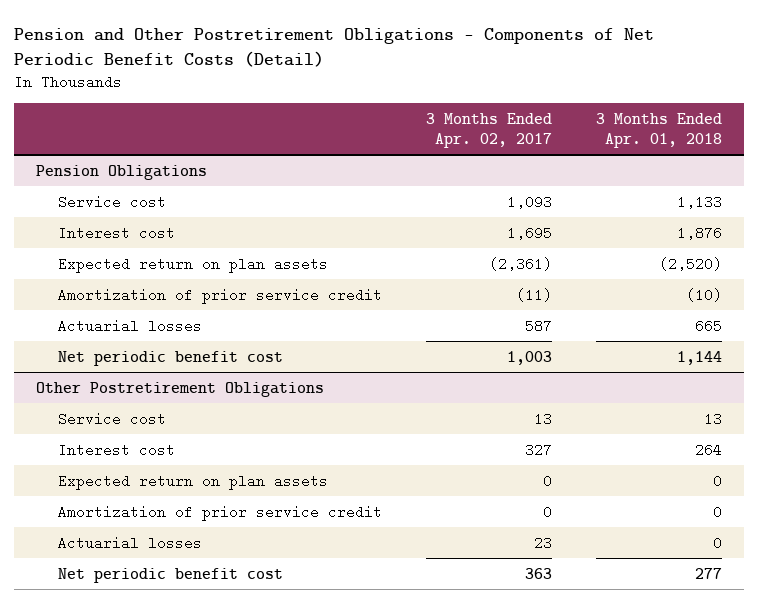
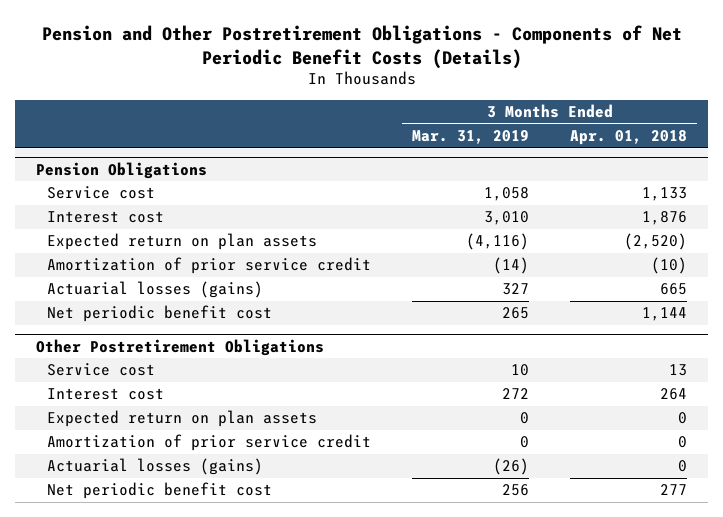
[14,27,655,67] Pension and Other Postretirement Obligations - Components of Net Periodic Benefit Costs (Detail) -> [41,24,682,69] Pension and Other Postretirement Obligations - Components of Net Periodic Benefit Costs (Details)
[425,112,552,148] 3 Months Ended Apr. 02, 2017 -> none
none -> [412,129,530,144] Mar. 31, 2019
[57,318,202,333] Actuarial losses -> [47,281,264,299] Actuarial losses (gains)
[57,535,202,550] Actuarial losses -> [47,458,264,476] Actuarial losses (gains)

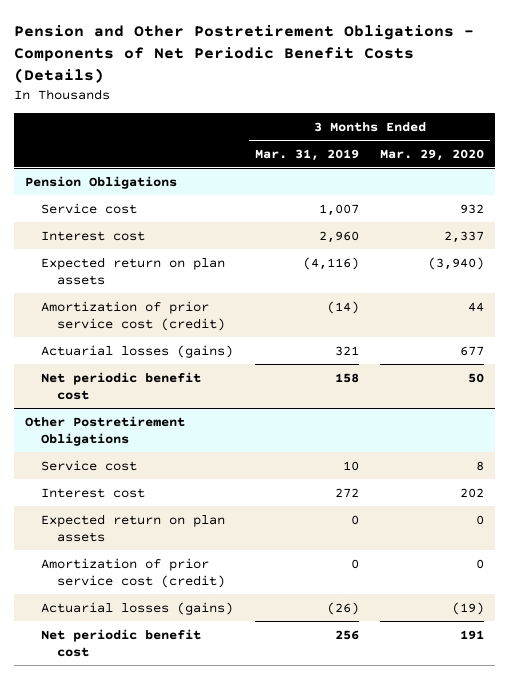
[570,129,688,145] Apr. 01, 2018 -> none
none -> [380,148,485,161] Mar. 29, 2020
[484,187,530,202] 1,058 -> [318,203,359,216] 1,007
[484,211,530,226] 3,010 -> [318,230,359,243] 2,960
[47,257,372,275] Amortization of prior service credit -> [40,300,226,331] Amortization of prior service cost (credit)
[502,283,530,296] 327 -> [334,345,359,356] 321
[502,307,530,320] 265 -> [334,372,359,383] 158
[47,434,372,452] Amortization of prior service credit -> [40,557,226,588] Amortization of prior service cost (credit)

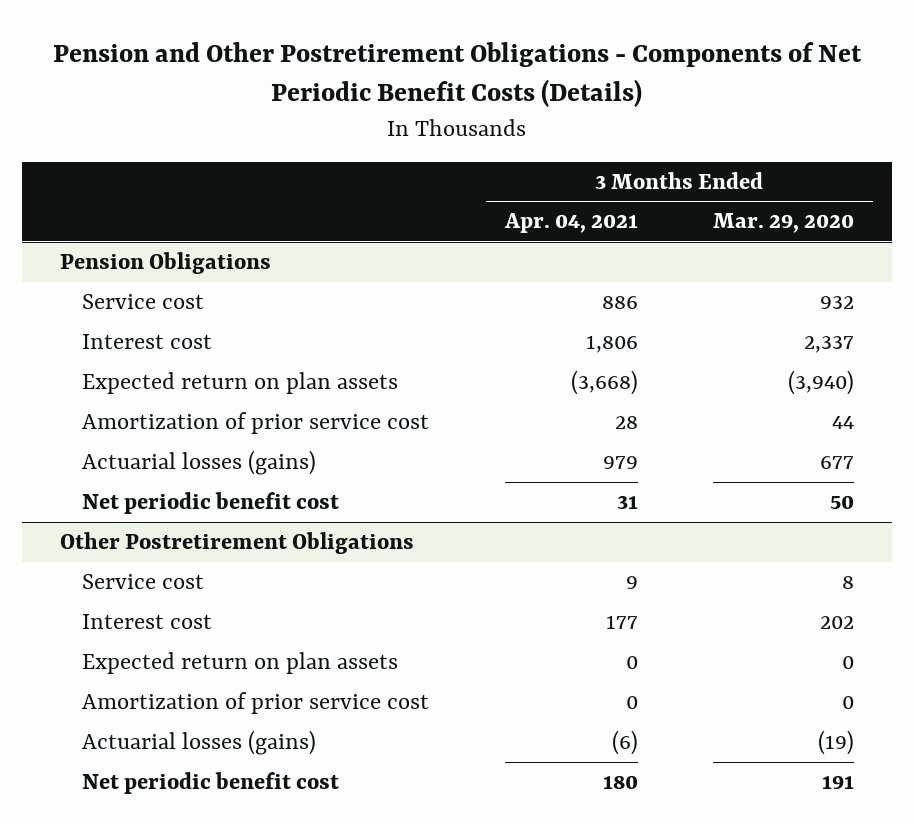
[254,148,359,161] Mar. 31, 2019 -> none
none -> [503,213,638,234] Apr. 04, 2021
[40,300,226,331] Amortization of prior service cost (credit) -> [82,412,430,435] Amortization of prior service cost
[40,557,226,588] Amortization of prior service cost (credit) -> [82,692,430,715] Amortization of prior service cost

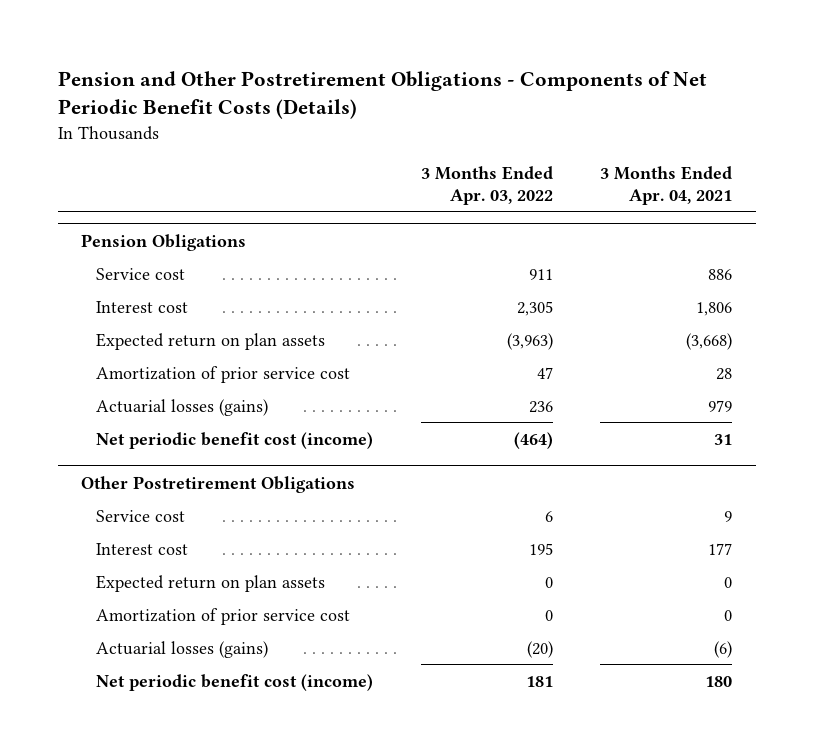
[713,213,855,234] Mar. 29, 2020 -> none
none -> [420,166,553,206] 3 Months Ended Apr. 03, 2022
[82,492,340,515] Net periodic benefit cost -> [96,431,374,449] Net periodic benefit cost (income)
[82,772,340,795] Net periodic benefit cost -> [96,673,374,691] Net periodic benefit cost (income)

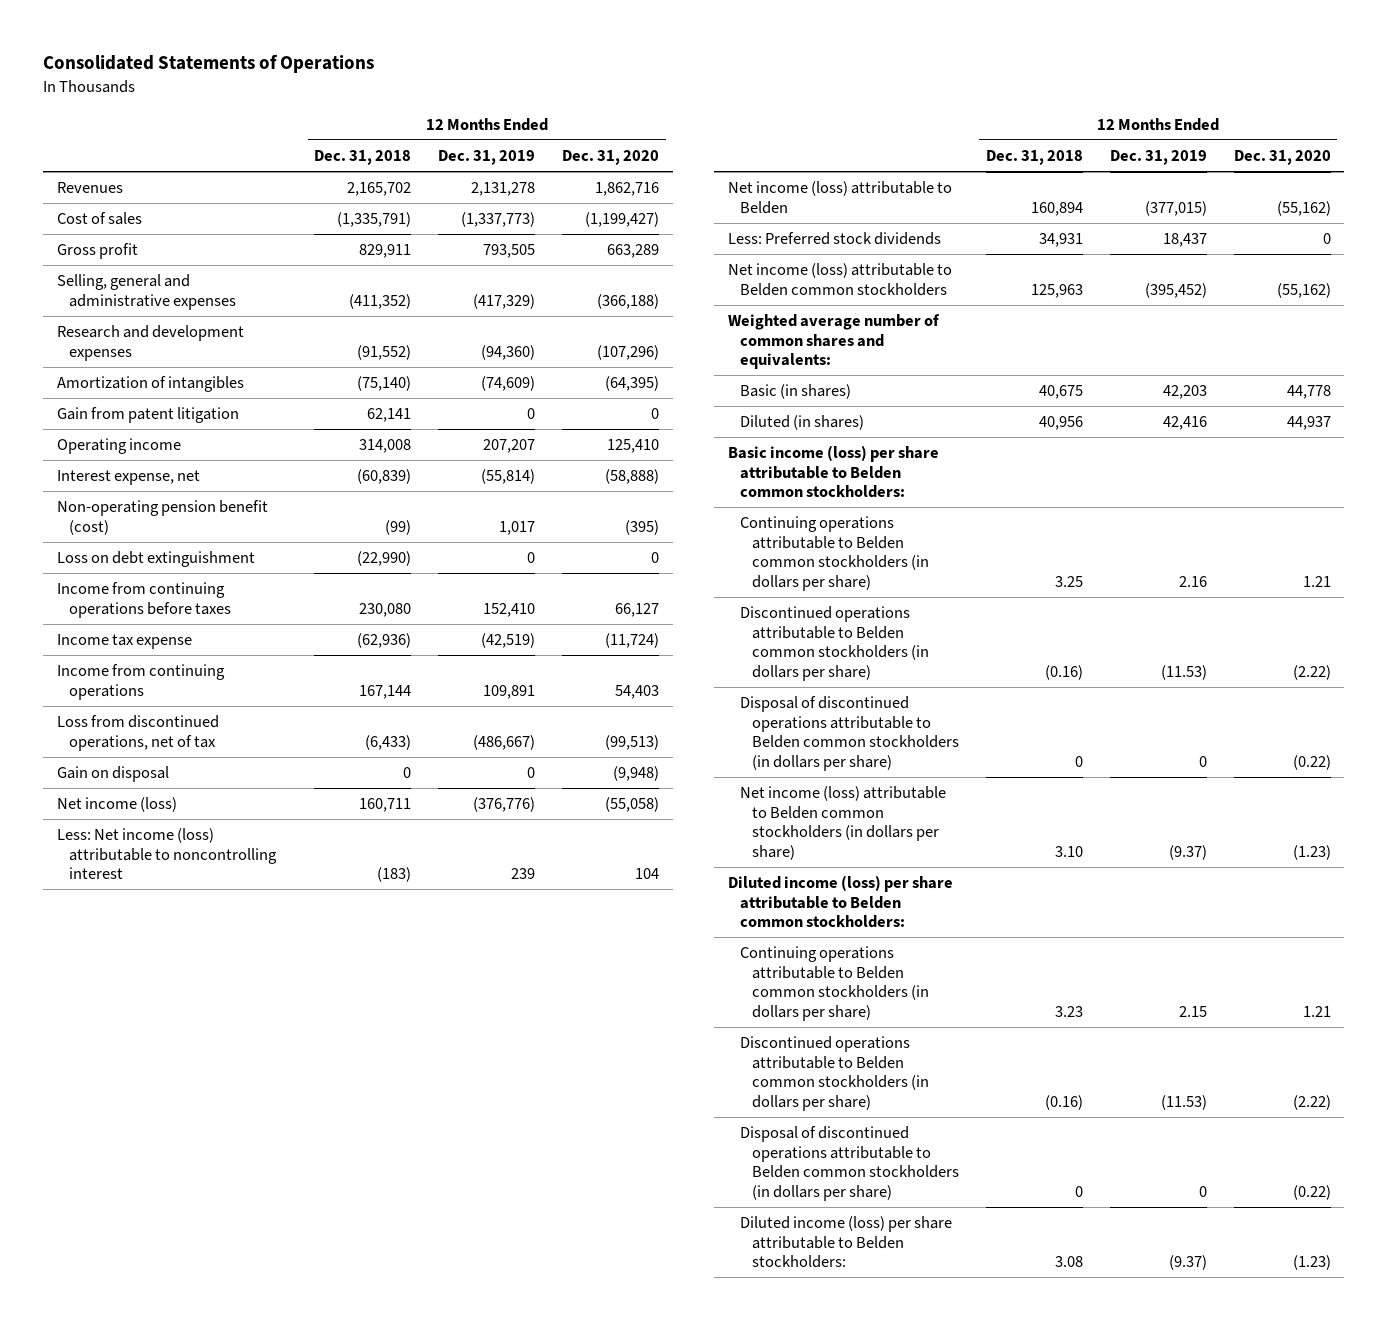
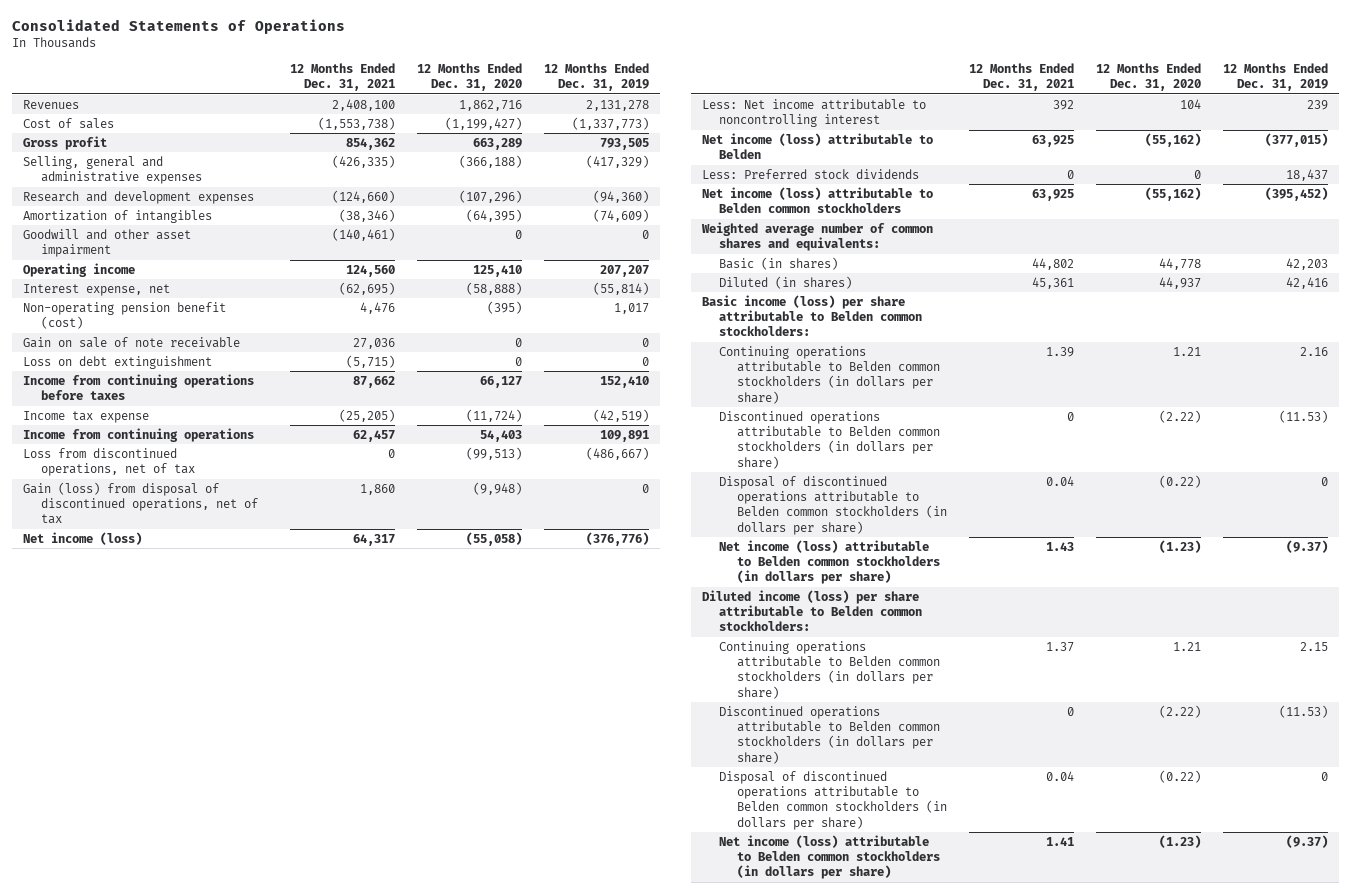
[314,149,412,165] Dec. 31, 2018 -> none
none -> [290,63,396,92] 12 Months Ended Dec. 31, 2021
[56,407,239,424] Gain from patent litigation -> none
none -> [23,228,192,258] Goodwill and other asset impairment
none -> [23,336,241,348] Gain on sale of note receivable
[56,766,169,783] Gain on disposal -> [23,481,258,525] Gain (loss) from disposal of discontinued operations, net of tax
[56,828,277,880] Less: Net income (loss) attributable to noncontrolling interest -> [701,98,926,128] Less: Net income attributable to noncontrolling interest
[739,1216,952,1269] Diluted income (loss) per share attributable to Belden stockholders: -> [719,834,940,880] Net income (loss) attributable to Belden common stockholders (in dollars per share)

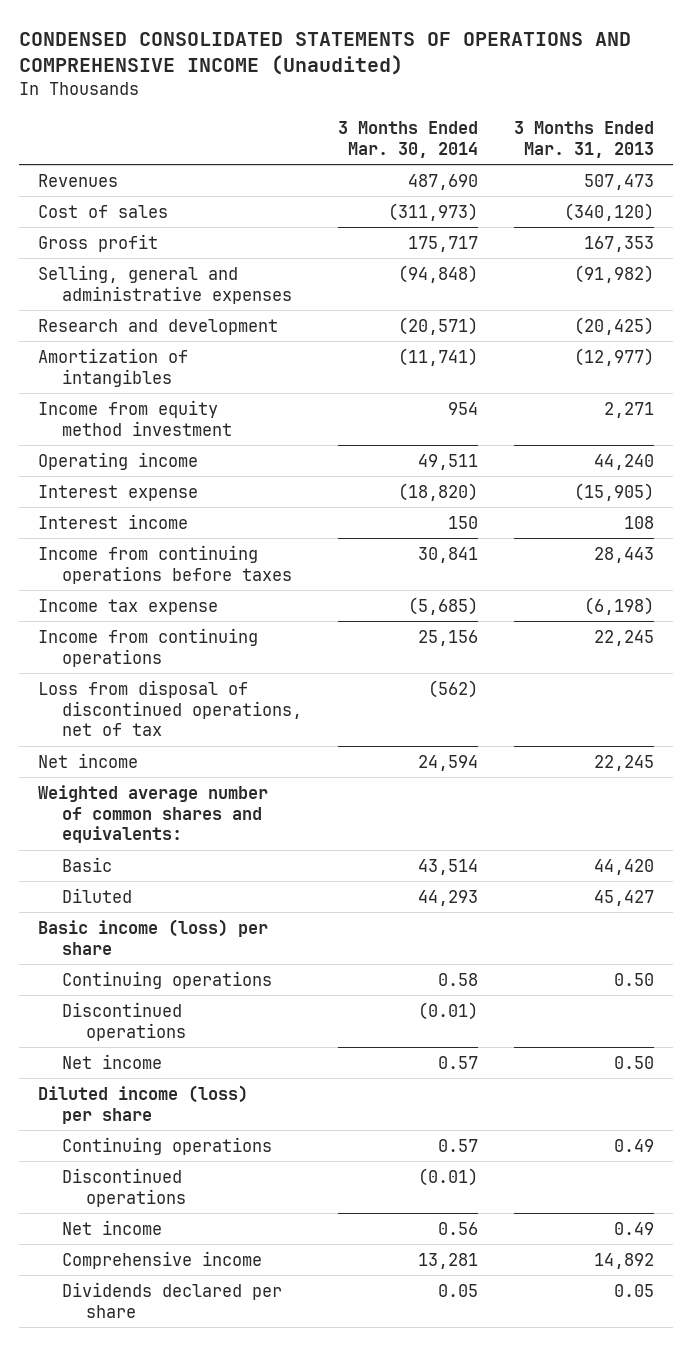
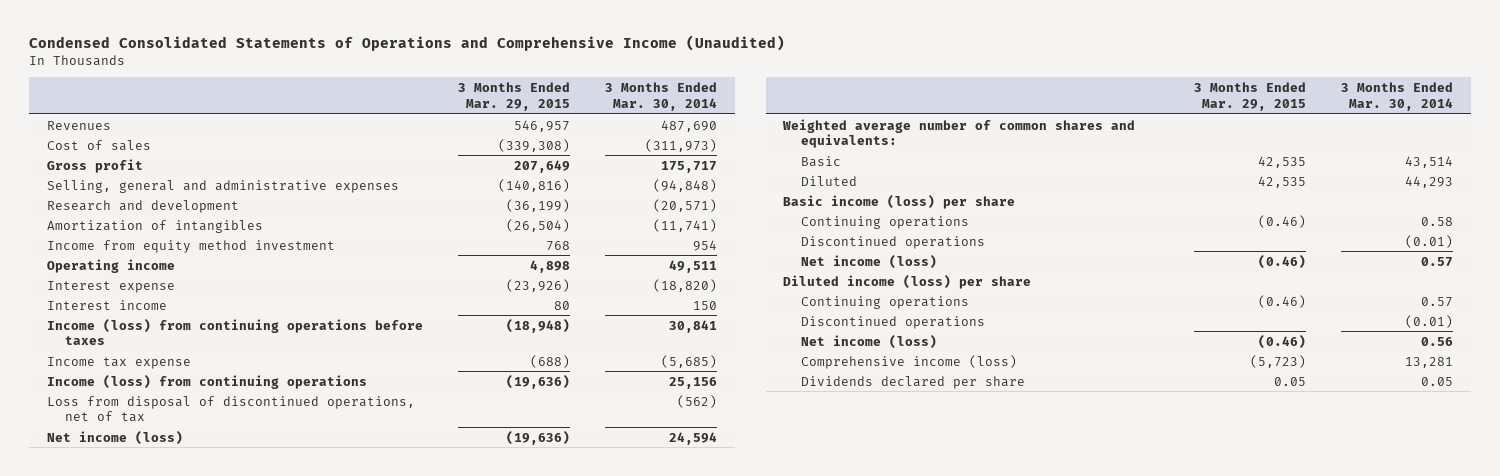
[19,31,632,76] CONDENSED CONSOLIDATED STATEMENTS OF OPERATIONS AND COMPREHENSIVE INCOME (Unaudited) -> [29,35,786,52] Condensed Consolidated Statements of Operations and Comprehensive Income (Unaudited)
[514,120,655,158] 3 Months Ended Mar. 31, 2013 -> none
none -> [457,82,570,111] 3 Months Ended Mar. 29, 2015
[37,544,292,584] Income from continuing operations before taxes -> [46,318,423,346] Income (loss) from continuing operations before taxes
[37,627,258,667] Income from continuing operations -> [46,374,367,389] Income (loss) from continuing operations
[37,752,138,768] Net income -> [46,430,183,445] Net income (loss)
[61,1053,162,1069] Net income -> [801,254,938,269] Net income (loss)
[61,1219,162,1235] Net income -> [801,334,938,349] Net income (loss)
[61,1250,262,1269] Comprehensive income -> [801,354,1018,369] Comprehensive income (loss)

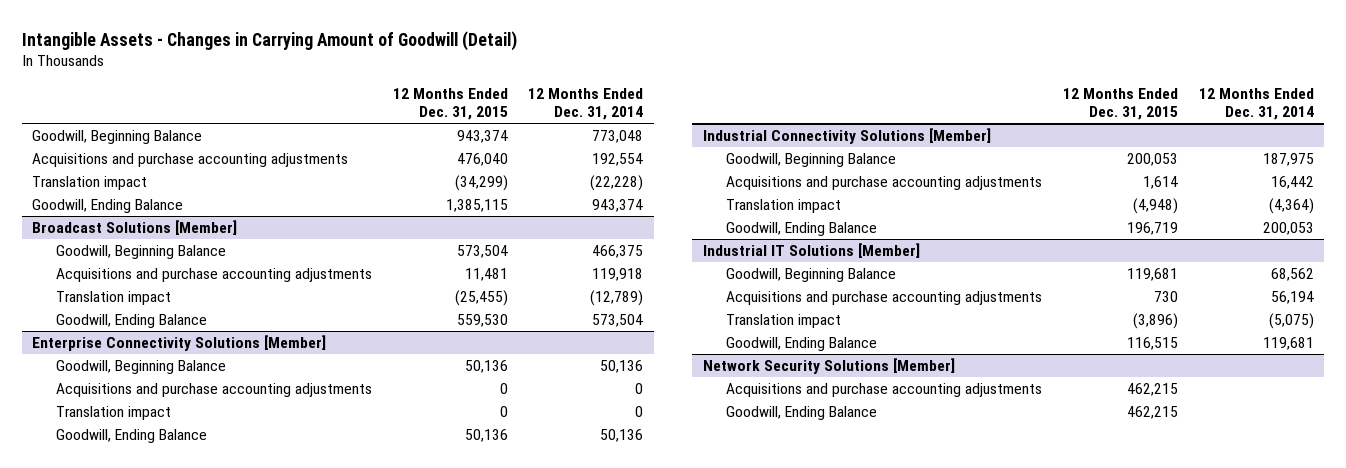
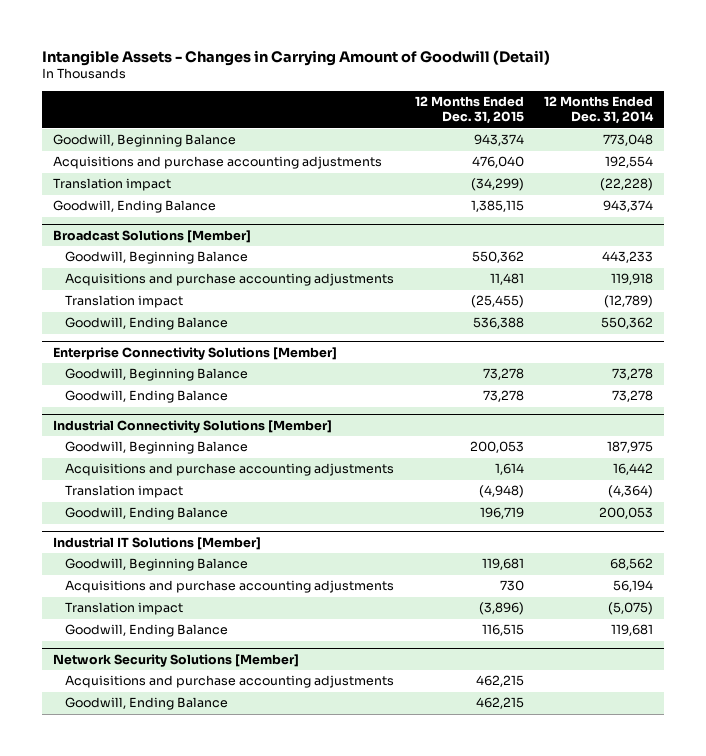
[456,244,508,258] 573,504 -> [471,251,524,264] 550,362
[592,244,644,258] 466,375 -> [602,251,654,264] 443,233
[456,313,508,327] 559,530 -> [472,317,524,330] 536,388
[592,313,644,327] 573,504 -> [601,317,654,330] 550,362
[55,382,372,397] Acquisitions and purchase accounting adjustments -> none
[55,405,171,420] Translation impact -> none
[464,359,508,373] 50,136 -> [482,368,524,381] 73,278
[600,359,644,373] 50,136 -> [612,368,654,381] 73,278
[464,428,508,442] 50,136 -> [482,390,524,403] 73,278
[600,428,644,442] 50,136 -> [612,390,654,403] 73,278

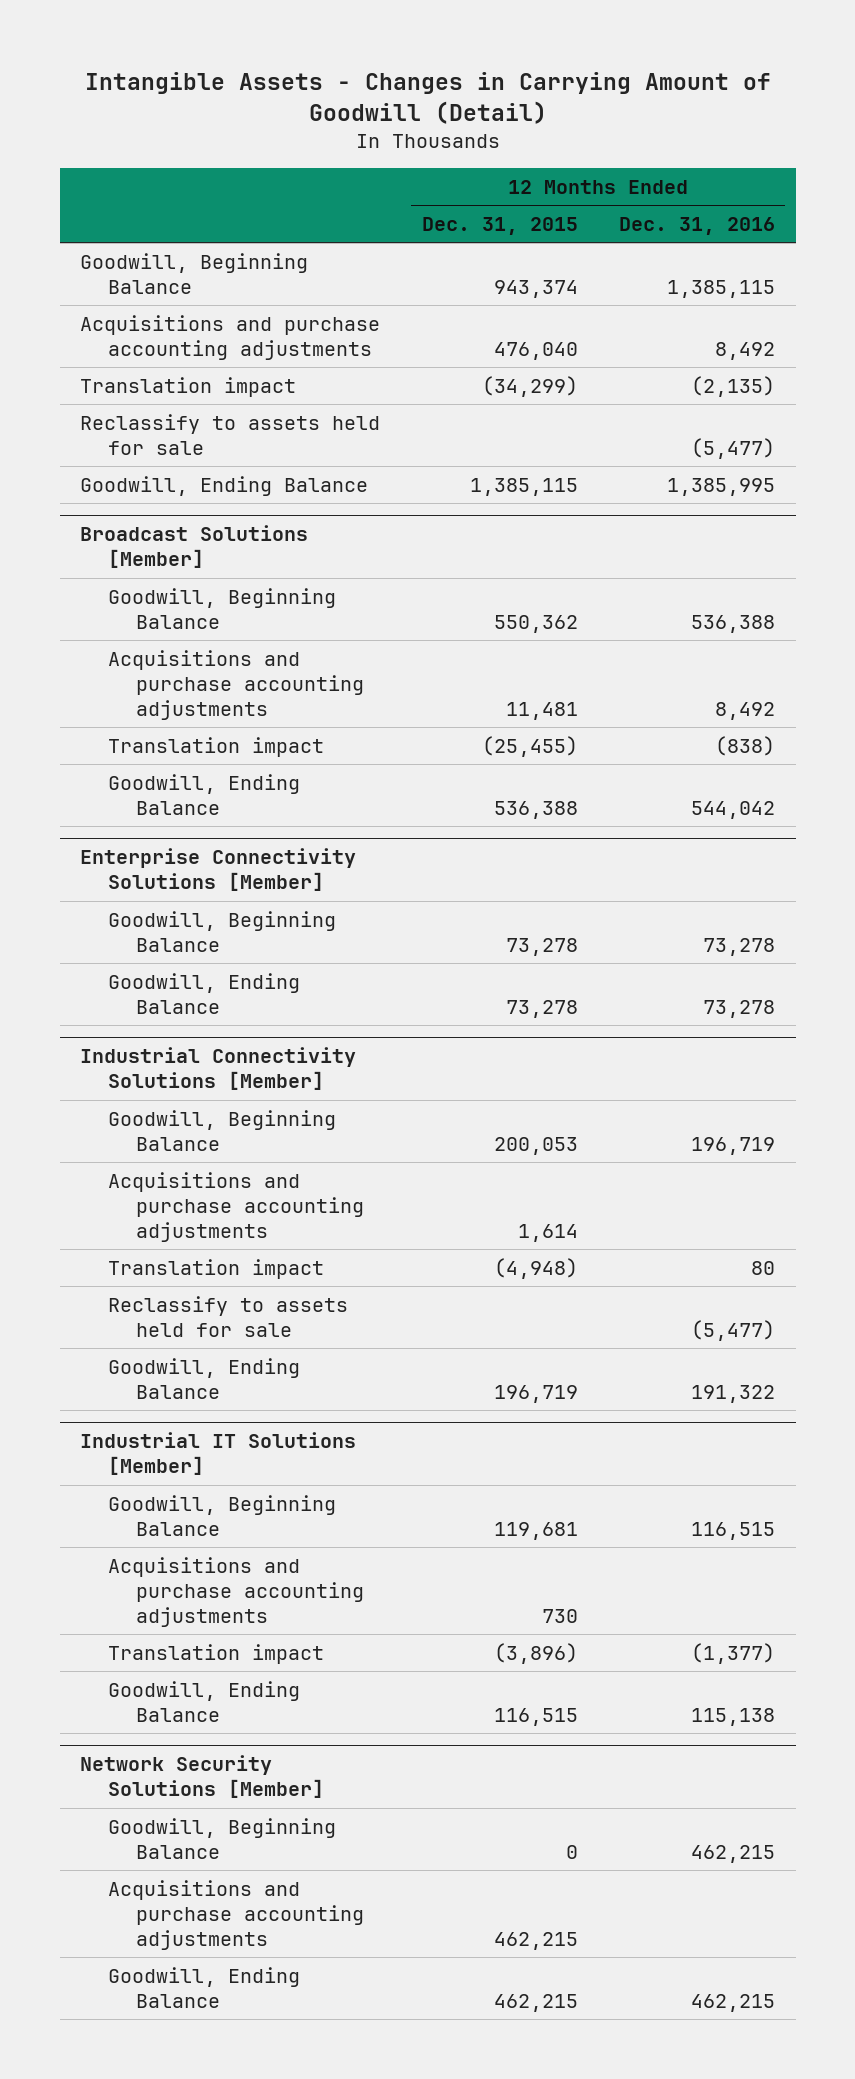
[544,96,655,125] 12 Months Ended Dec. 31, 2014 -> none
none -> [619,216,776,235] Dec. 31, 2016
none -> [80,413,381,455] Reclassify to assets held for sale
none -> [108,1295,349,1337] Reclassify to assets held for sale
none -> [108,1817,337,1859] Goodwill, Beginning Balance

